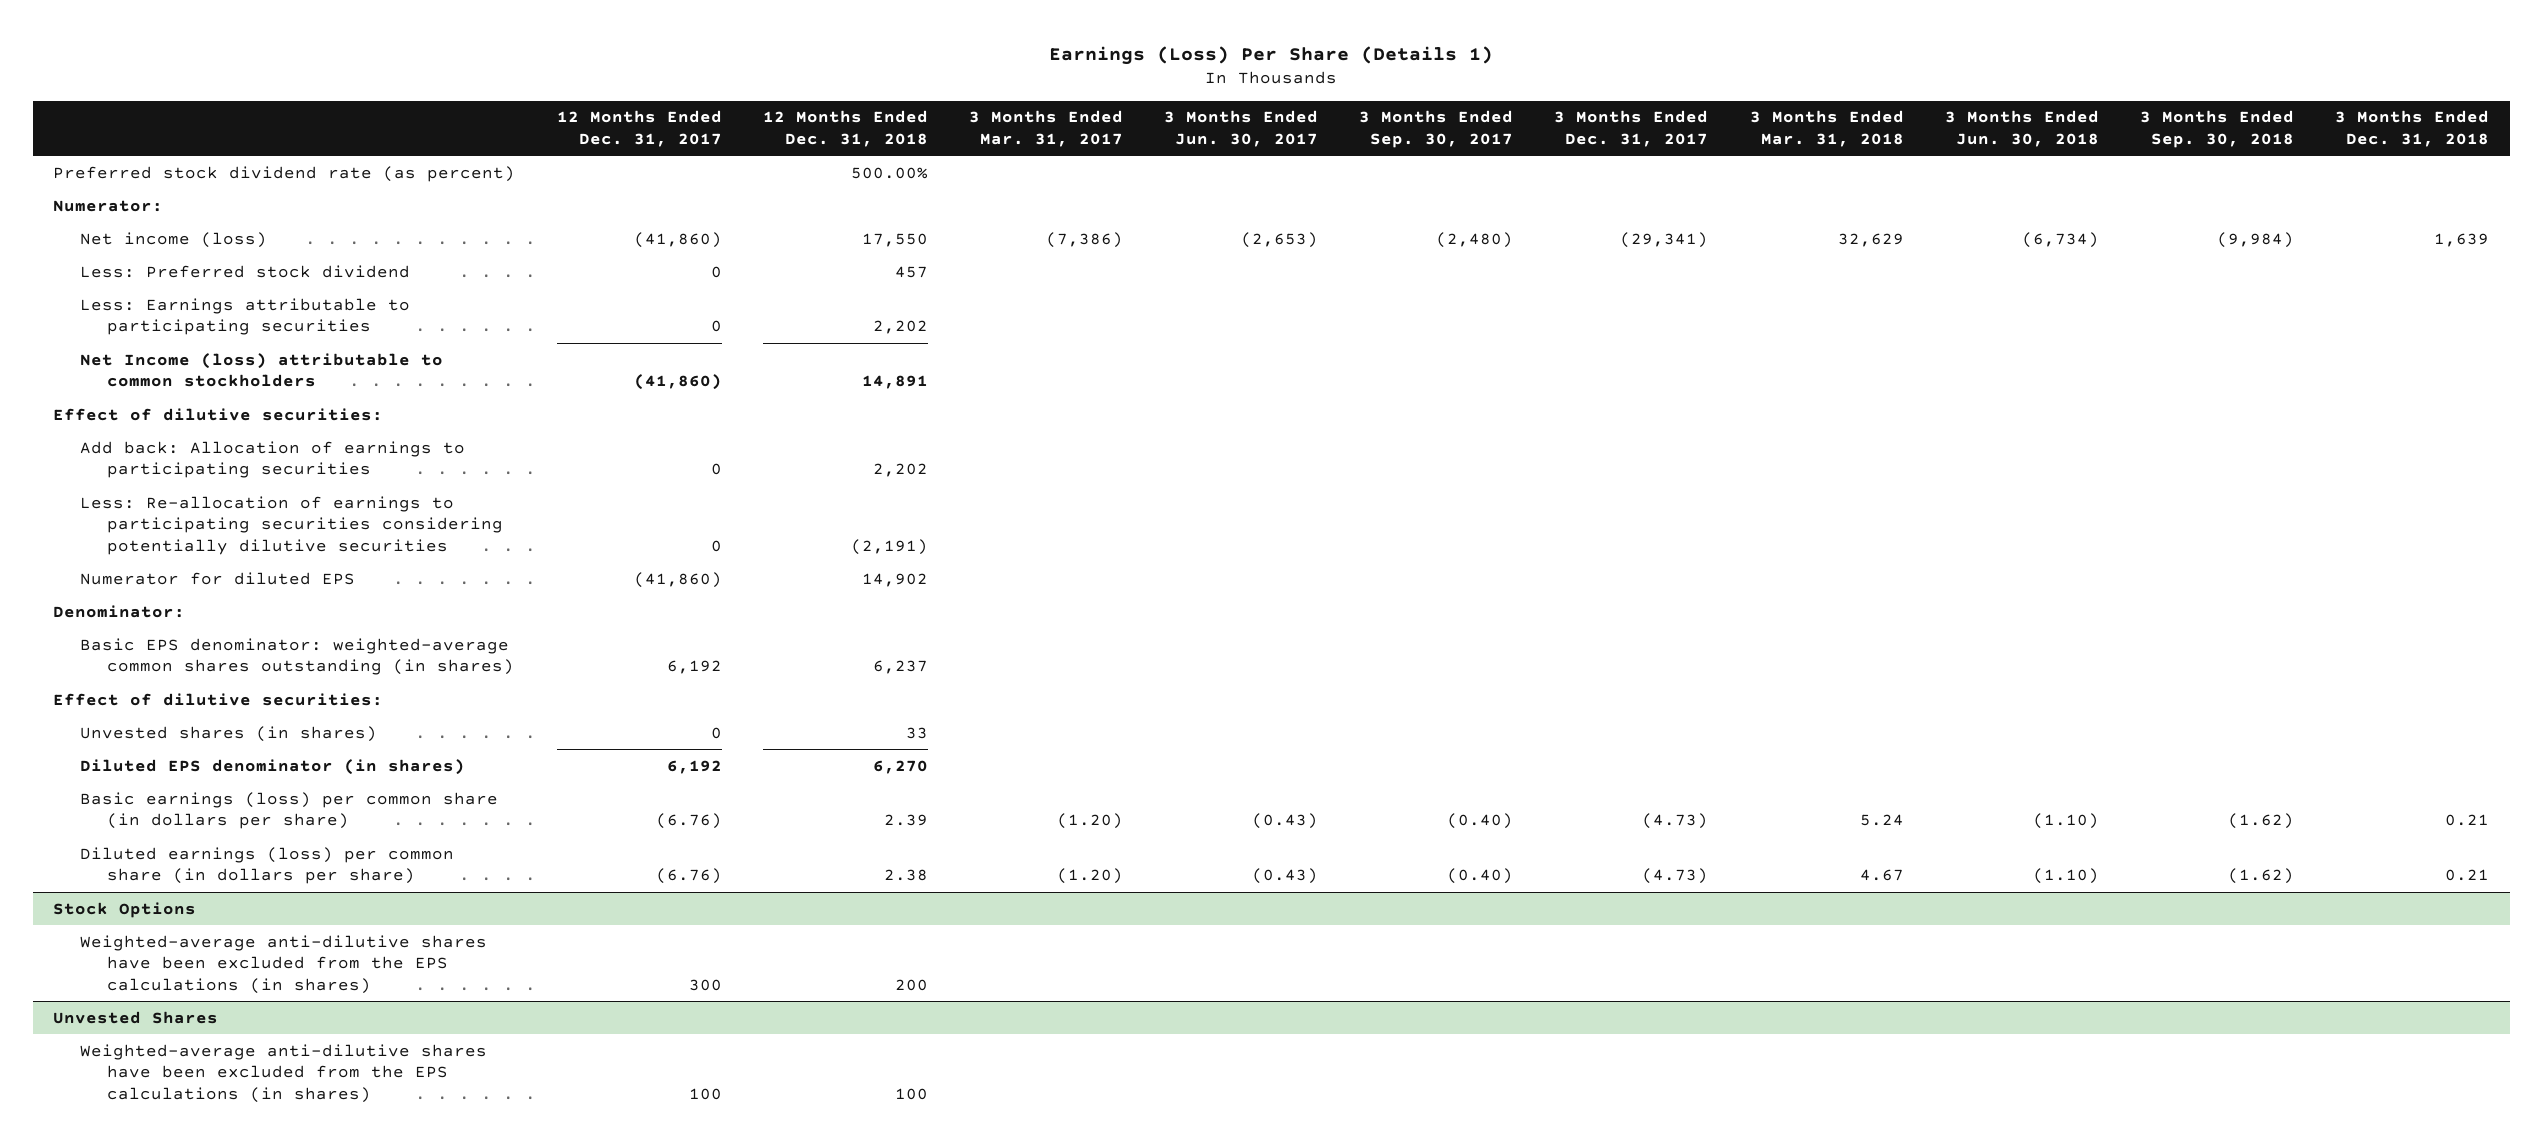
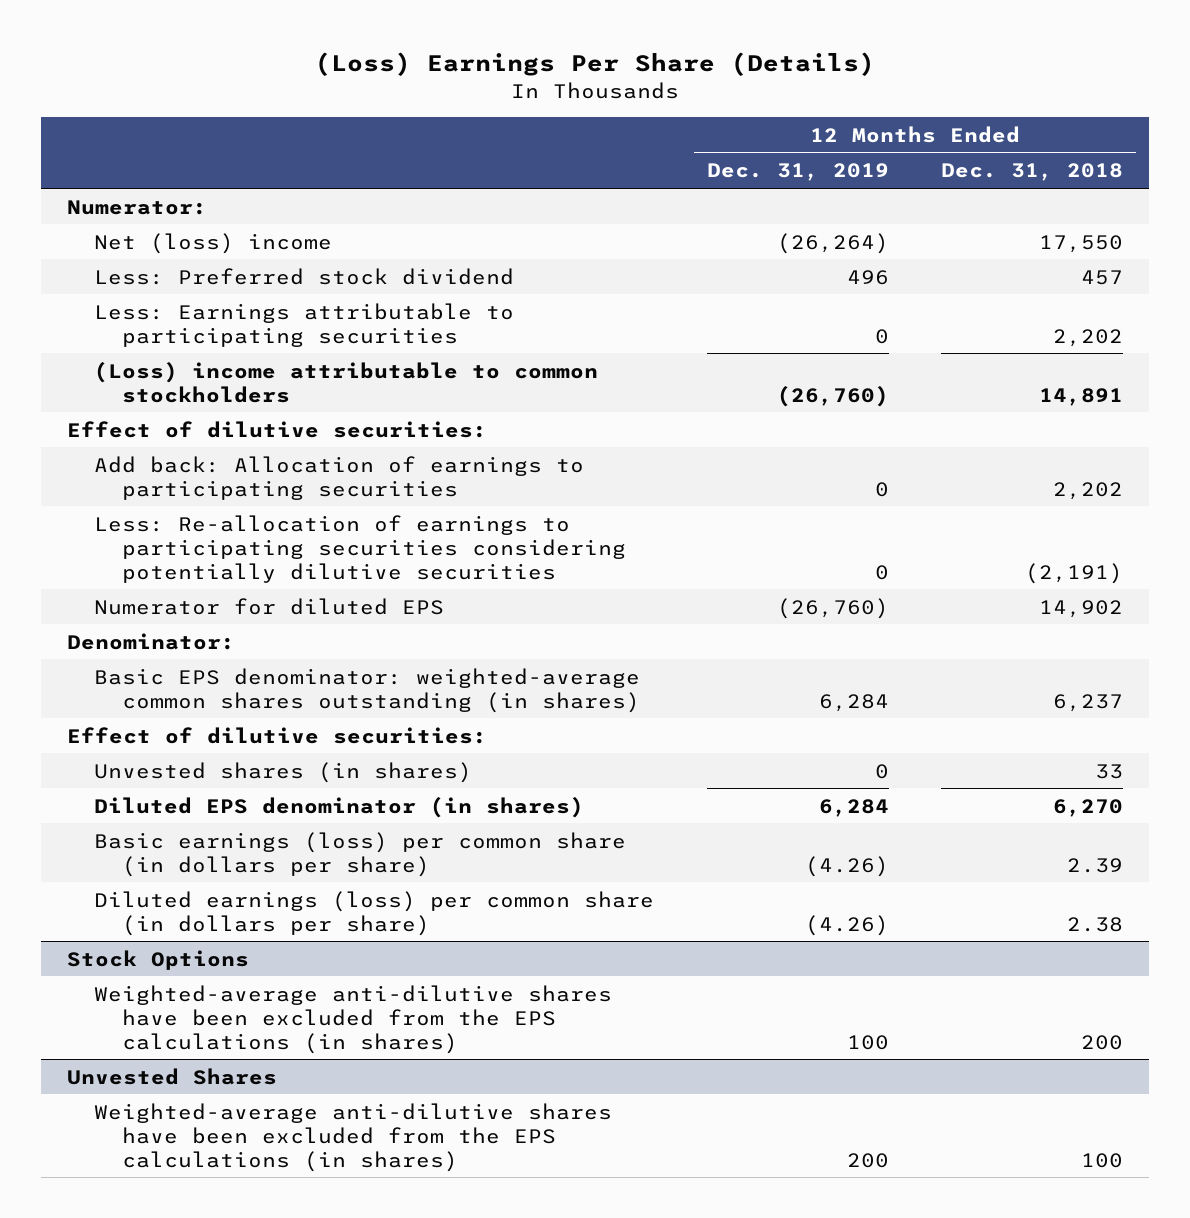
[1049,45,1494,65] Earnings (Loss) Per Share (Details 1) -> [314,52,875,77] (Loss) Earnings Per Share (Details)
[556,110,722,147] 12 Months Ended Dec. 31, 2017 -> none
[968,110,1123,147] 3 Months Ended Mar. 31, 2017 -> none
[1164,110,1319,147] 3 Months Ended Jun. 30, 2017 -> none
[1359,110,1514,148] 3 Months Ended Sep. 30, 2017 -> none
[1554,110,1709,147] 3 Months Ended Dec. 31, 2017 -> none
[1749,110,1904,147] 3 Months Ended Mar. 31, 2018 -> none
[1944,110,2099,147] 3 Months Ended Jun. 30, 2018 -> none
[2140,110,2295,148] 3 Months Ended Sep. 30, 2018 -> none
[2335,110,2490,147] 3 Months Ended Dec. 31, 2018 -> none
none -> [706,163,889,182] Dec. 31, 2019
[53,165,516,182] Preferred stock dividend rate (as percent) -> none
[80,231,268,248] Net income (loss) -> [94,232,333,254] Net (loss) income
[80,352,444,388] Net Income (loss) attributable to common stockholders -> [94,361,599,403] (Loss) income attributable to common stockholders

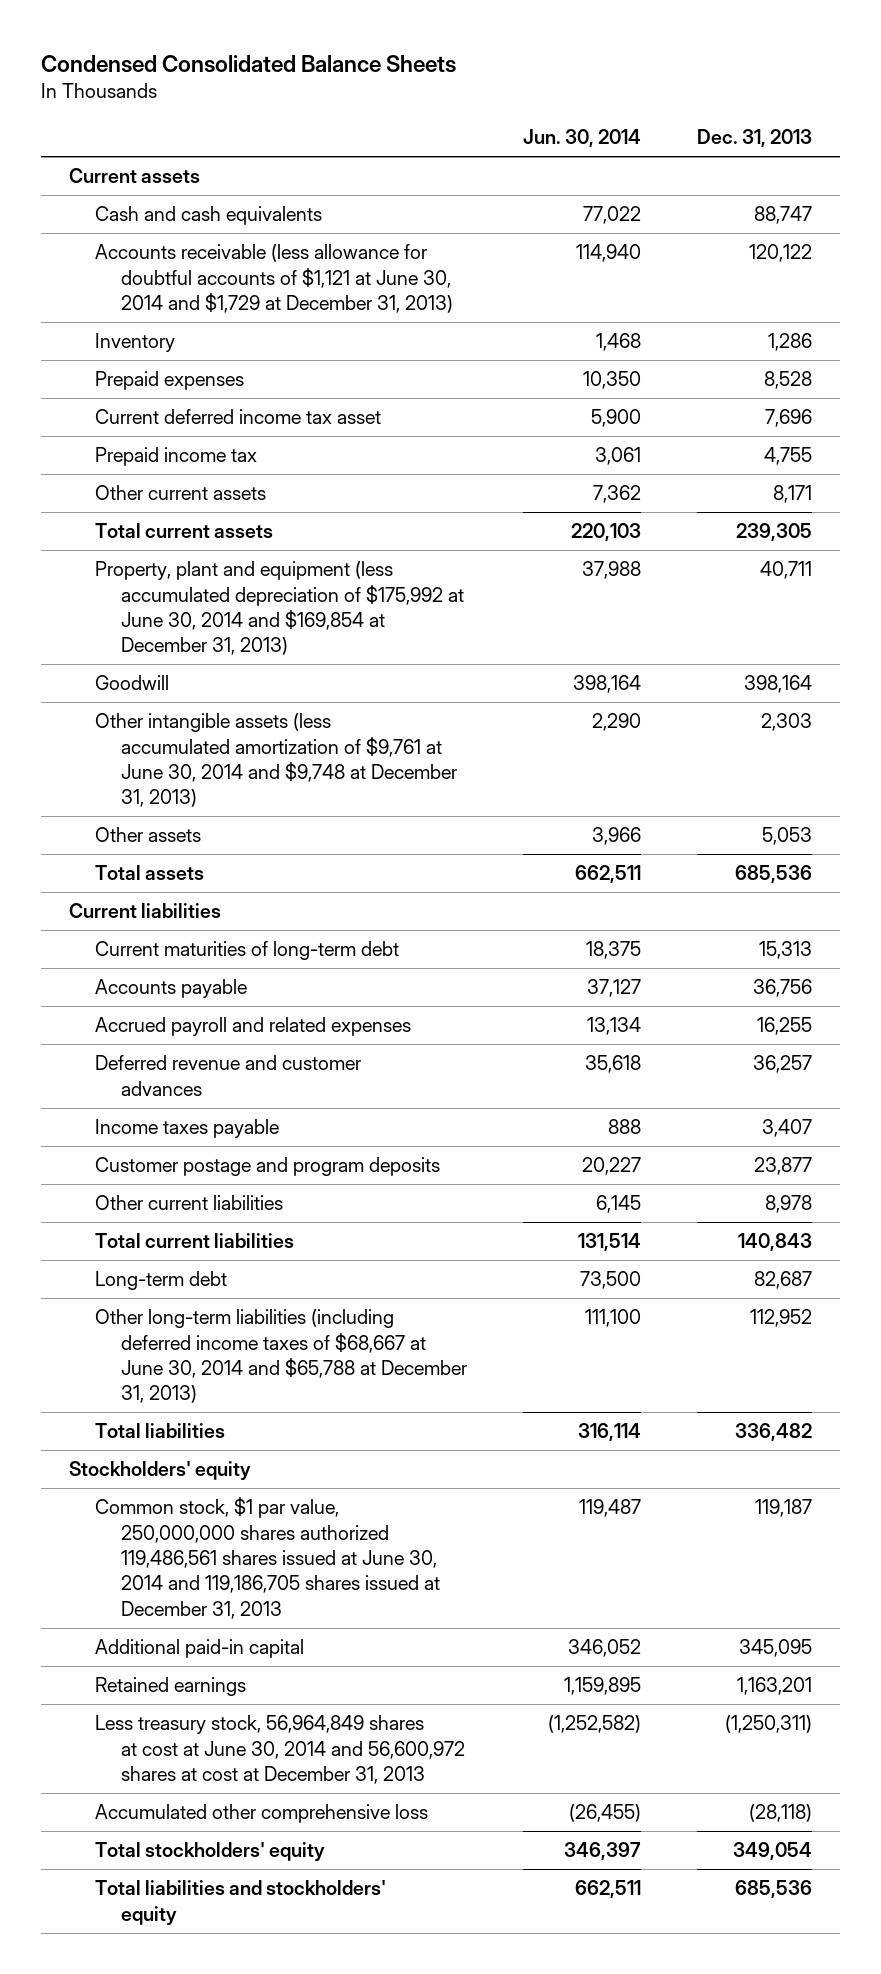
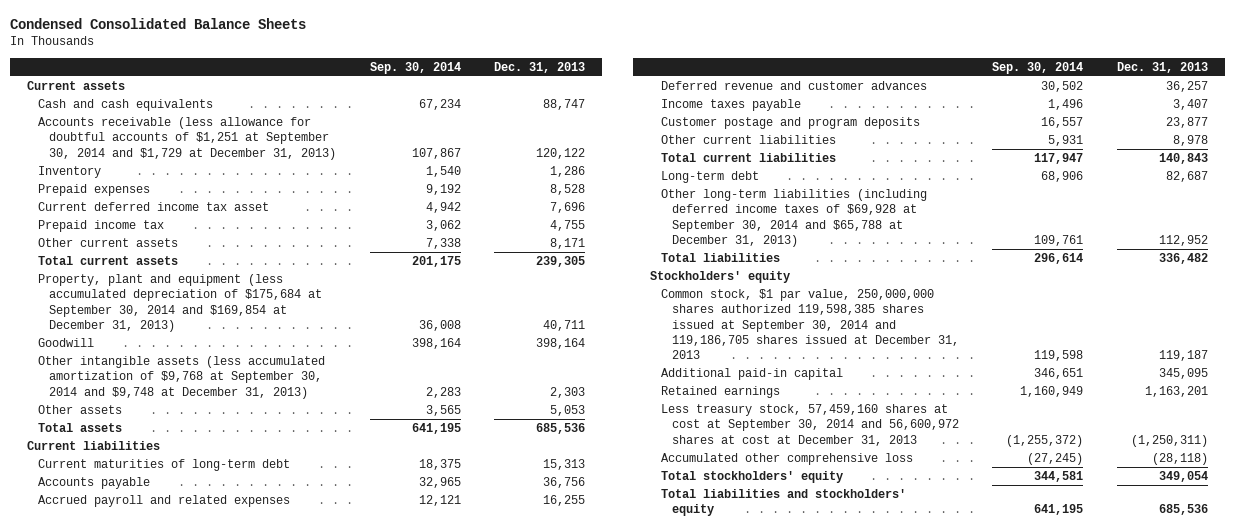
[523,129,642,148] Jun. 30, 2014 -> none
none -> [369,61,461,74] Sep. 30, 2014
[95,244,454,314] Accounts receivable (less allowance for doubtful accounts of $1,121 at June 30, 2014 and $1,729 at December 31, 2013) -> [37,117,336,160] Accounts receivable (less allowance for doubtful accounts of $1,251 at September 30, 2014 and $1,729 at December 31, 2013)
[95,561,465,656] Property, plant and equipment (less accumulated depreciation of $175,992 at June 30, 2014 and $169,854 at December 31, 2013) -> [37,274,322,332] Property, plant and equipment (less accumulated depreciation of $175,684 at September 30, 2014 and $169,854 at December 31, 2013)
[95,713,458,808] Other intangible assets (less accumulated amortization of $9,761 at June 30, 2014 and $9,748 at December 31, 2013) -> [37,356,325,399] Other intangible assets (less accumulated amortization of $9,768 at September 30, 2014 and $9,748 at December 31, 2013)
[95,1309,468,1404] Other long-term liabilities (including deferred income taxes of $68,667 at June 30, 2014 and $65,788 at December 31, 2013) -> [660,189,927,247] Other long-term liabilities (including deferred income taxes of $69,928 at September 30, 2014 and $65,788 at December 31, 2013)
[95,1497,441,1619] Common stock, $1 par value, 250,000,000 shares authorized 119,486,561 shares issued at June 30, 2014 and 119,186,705 shares issued at December 31, 2013 -> [660,289,959,359] Common stock, $1 par value, 250,000,000 shares authorized 119,598,385 shares issued at September 30, 2014 and 119,186,705 shares issued at December 31, 2013
[95,1715,466,1785] Less treasury stock, 56,964,849 shares at cost at June 30, 2014 and 56,600,972 shares at cost at December 31, 2013 -> [660,404,959,446] Less treasury stock, 57,459,160 shares at cost at September 30, 2014 and 56,600,972 shares at cost at December 31, 2013

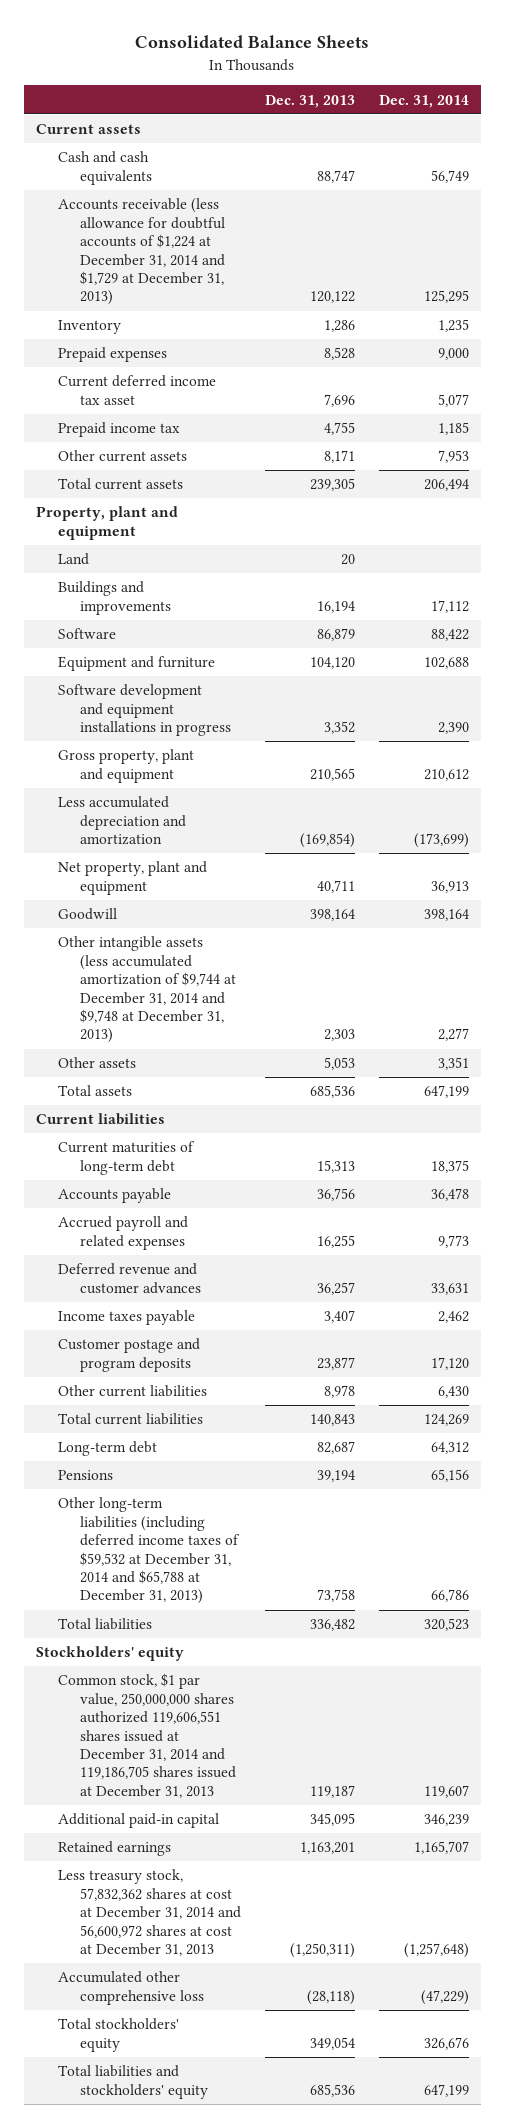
[10,17,307,29] Condensed Consolidated Balance Sheets -> [135,35,370,49] Consolidated Balance Sheets
[369,61,461,74] Sep. 30, 2014 -> none
none -> [378,94,469,108] Dec. 31, 2014
[37,117,336,160] Accounts receivable (less allowance for doubtful accounts of $1,251 at September 30, 2014 and $1,729 at December 31, 2013) -> [57,198,225,306] Accounts receivable (less allowance for doubtful accounts of $1,224 at December 31, 2014 and $1,729 at December 31, 2013)
none -> [36,506,179,540] Property, plant and equipment
none -> [57,553,89,566] Land
none -> [57,581,171,615] Buildings and improvements
none -> [57,628,116,640] Software
none -> [57,656,215,672] Equipment and furniture
none -> [57,684,231,737] Software development and equipment installations in progress
none -> [57,749,194,783] Gross property, plant and equipment
none -> [57,796,186,846] Less accumulated depreciation and amortization
[37,274,322,332] Property, plant and equipment (less accumulated depreciation of $175,684 at September 30, 2014 and $169,854 at December 31, 2013) -> [57,861,207,895] Net property, plant and equipment
[37,356,325,399] Other intangible assets (less accumulated amortization of $9,768 at September 30, 2014 and $9,748 at December 31, 2013) -> [57,936,236,1044] Other intangible assets (less accumulated amortization of $9,744 at December 31, 2014 and $9,748 at December 31, 2013)
none -> [57,1470,113,1481] Pensions
[660,189,927,247] Other long-term liabilities (including deferred income taxes of $69,928 at September 30, 2014 and $65,788 at December 31, 2013) -> [57,1497,240,1605] Other long-term liabilities (including deferred income taxes of $59,532 at December 31, 2014 and $65,788 at December 31, 2013)
[1159,234,1209,246] 112,952 -> [316,1589,355,1603] 73,758
[660,289,959,359] Common stock, $1 par value, 250,000,000 shares authorized 119,598,385 shares issued at September 30, 2014 and 119,186,705 shares issued at December 31, 2013 -> [57,1673,236,1798] Common stock, $1 par value, 250,000,000 shares authorized 119,606,551 shares issued at December 31, 2014 and 119,186,705 shares issued at December 31, 2013
[660,404,959,446] Less treasury stock, 57,459,160 shares at cost at September 30, 2014 and 56,600,972 shares at cost at December 31, 2013 -> [57,1869,241,1957] Less treasury stock, 57,832,362 shares at cost at December 31, 2014 and 56,600,972 shares at cost at December 31, 2013

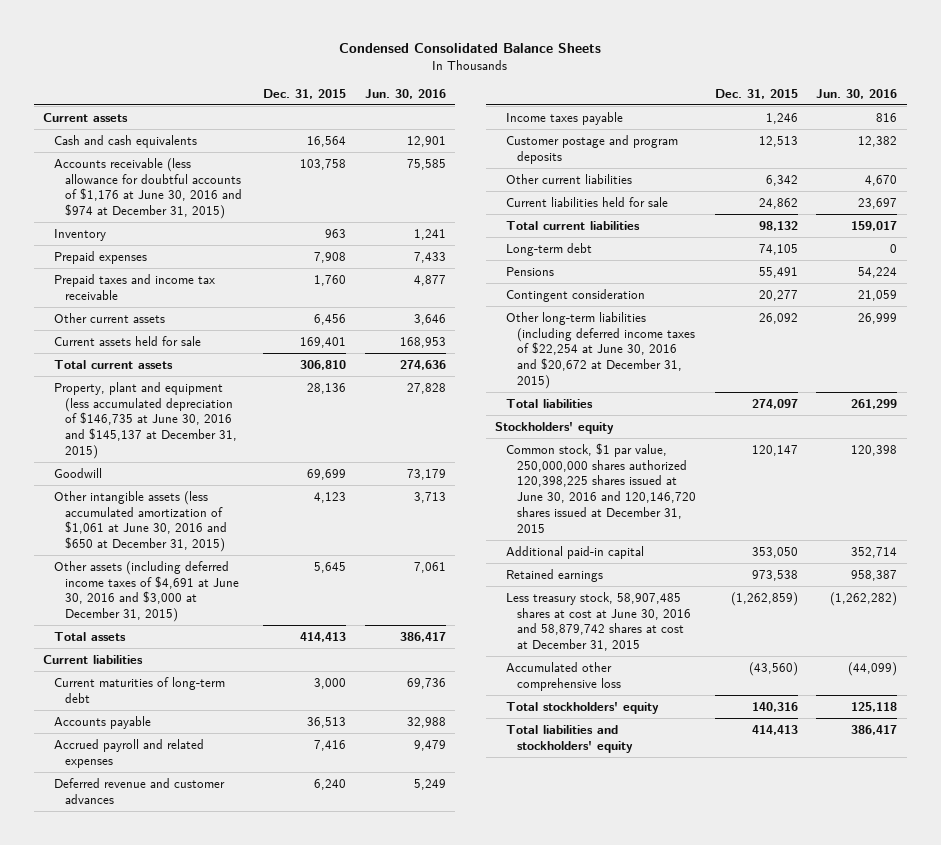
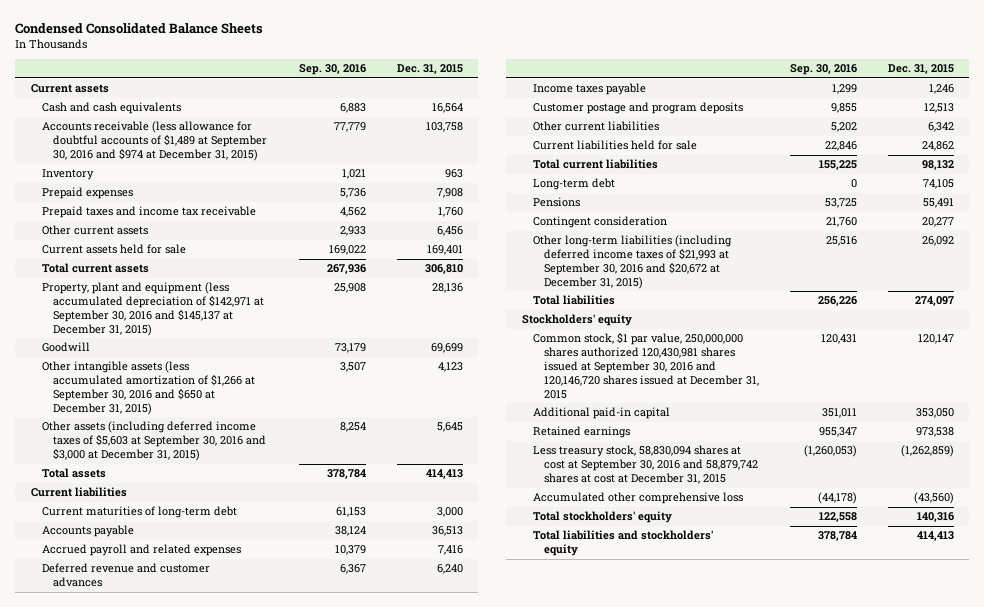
[364,88,446,99] Jun. 30, 2016 -> none
none -> [298,64,366,76] Sep. 30, 2016
[54,157,243,220] Accounts receivable (less allowance for doubtful accounts of $1,176 at June 30, 2016 and $974 at December 31, 2015) -> [41,121,267,162] Accounts receivable (less allowance for doubtful accounts of $1,489 at September 30, 2016 and $974 at December 31, 2015)
[54,381,238,460] Property, plant and equipment (less accumulated depreciation of $146,735 at June 30, 2016 and $145,137 at December 31, 2015) -> [41,282,264,336] Property, plant and equipment (less accumulated depreciation of $142,971 at September 30, 2016 and $145,137 at December 31, 2015)
[54,490,228,553] Other intangible assets (less accumulated amortization of $1,061 at June 30, 2016 and $650 at December 31, 2015) -> [41,361,255,415] Other intangible assets (less accumulated amortization of $1,266 at September 30, 2016 and $650 at December 31, 2015)
[54,560,240,623] Other assets (including deferred income taxes of $4,691 at June 30, 2016 and $3,000 at December 31, 2015) -> [41,421,266,462] Other assets (including deferred income taxes of $5,603 at September 30, 2016 and $3,000 at December 31, 2015)
[506,311,695,390] Other long-term liabilities (including deferred income taxes of $22,254 at June 30, 2016 and $20,672 at December 31, 2015) -> [532,235,732,289] Other long-term liabilities (including deferred income taxes of $21,993 at September 30, 2016 and $20,672 at December 31, 2015)
[506,442,696,533] Common stock, $1 par value, 250,000,000 shares authorized 120,398,225 shares issued at June 30, 2016 and 120,146,720 shares issued at December 31, 2015 -> [532,332,759,399] Common stock, $1 par value, 250,000,000 shares authorized 120,430,981 shares issued at September 30, 2016 and 120,146,720 shares issued at December 31, 2015
[506,591,691,652] Less treasury stock, 58,907,485 shares at cost at June 30, 2016 and 58,879,742 shares at cost at December 31, 2015 -> [532,445,758,485] Less treasury stock, 58,830,094 shares at cost at September 30, 2016 and 58,879,742 shares at cost at December 31, 2015

